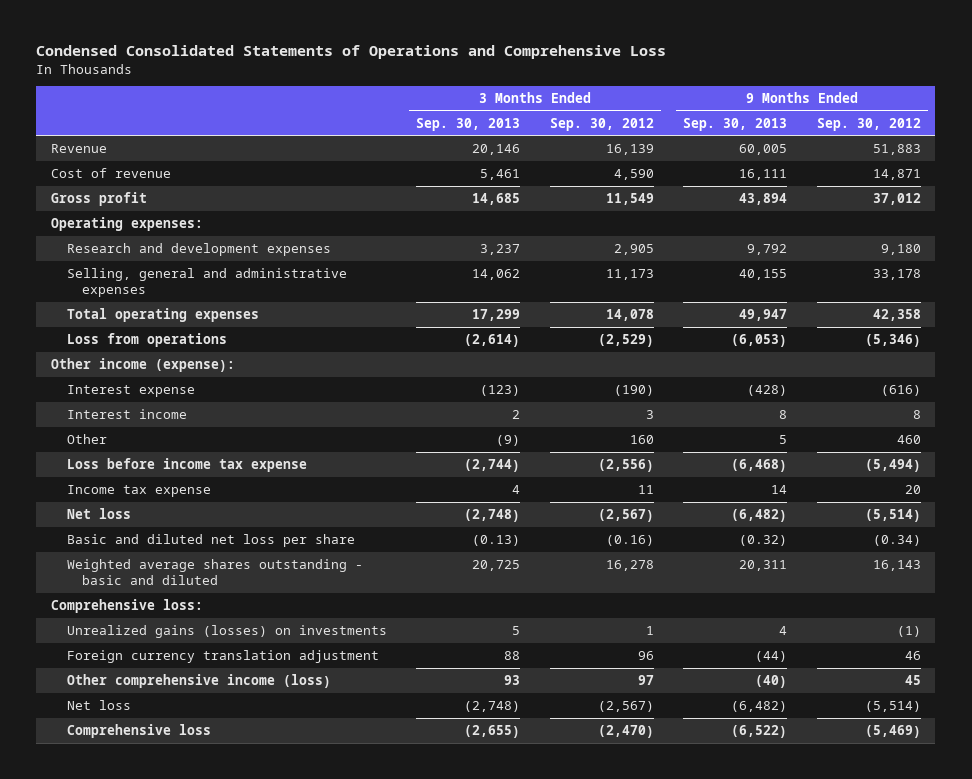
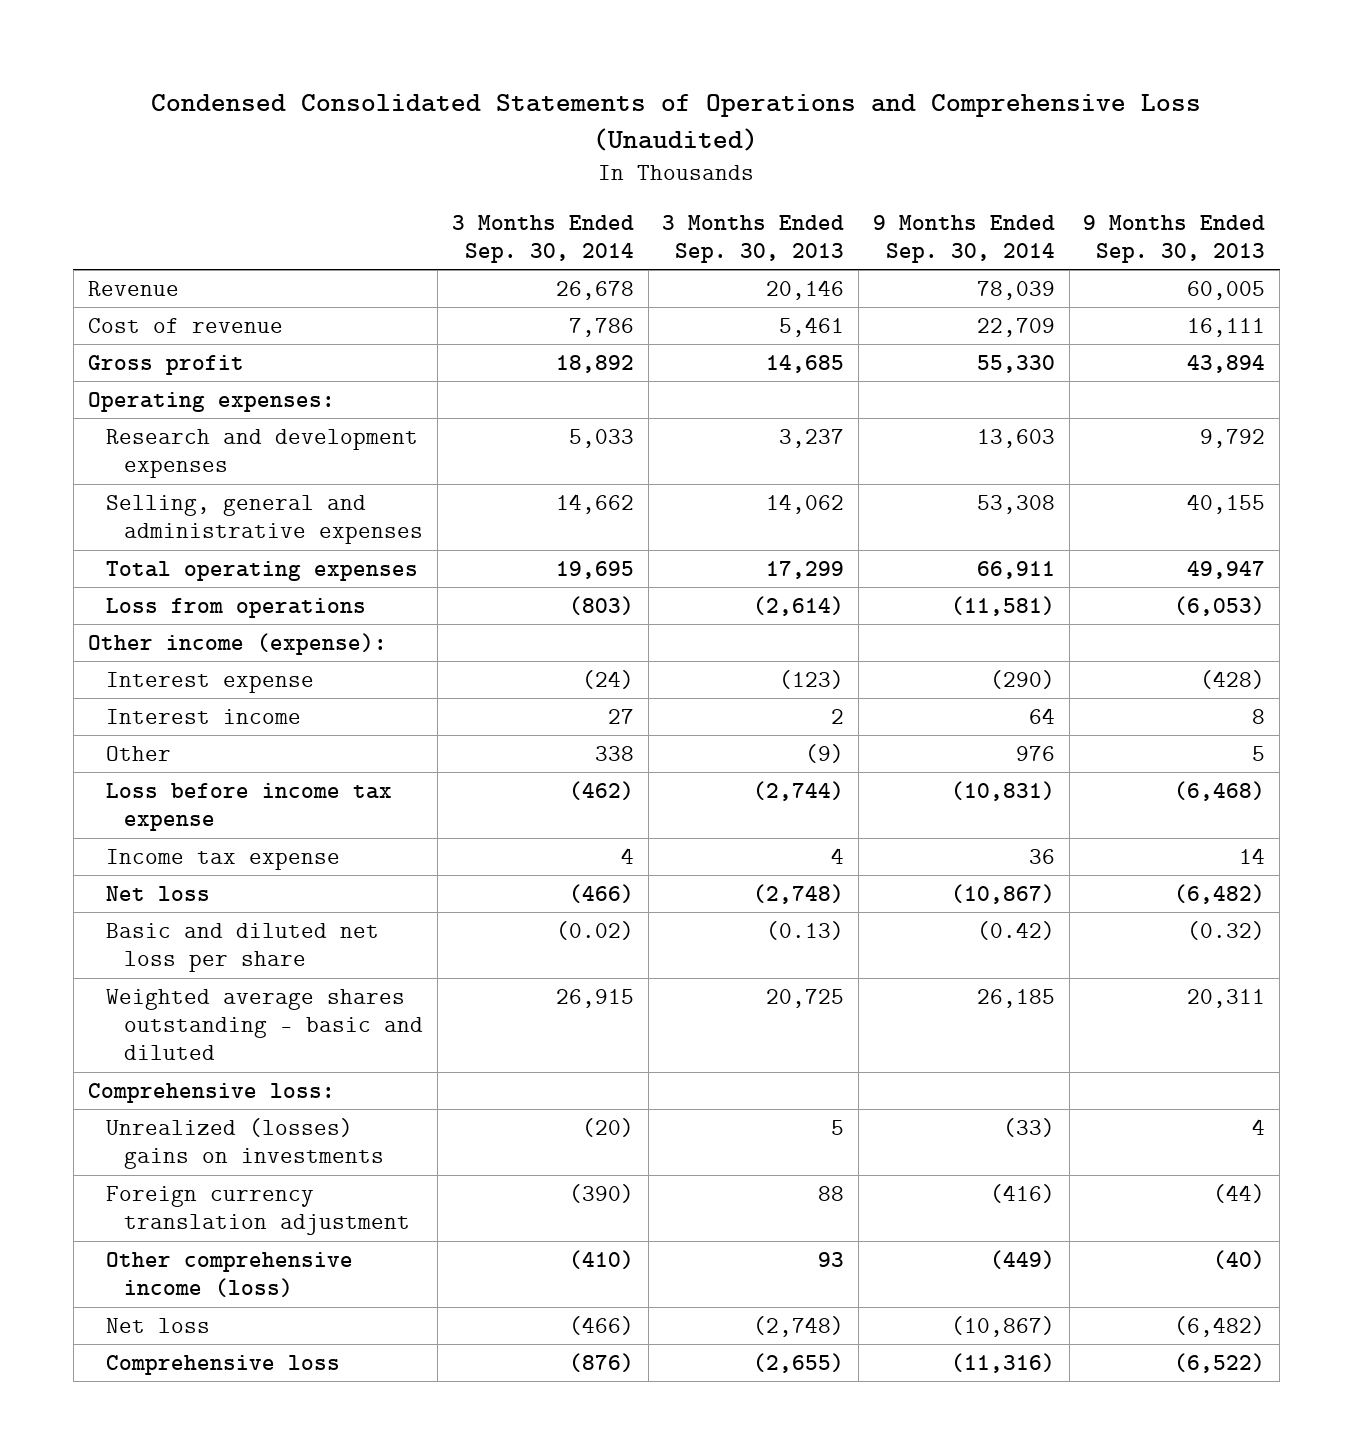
[36,45,667,60] Condensed Consolidated Statements of Operations and Comprehensive Loss -> [151,93,1202,151] Condensed Consolidated Statements of Operations and Comprehensive Loss (Unaudited)
[549,117,654,131] Sep. 30, 2012 -> none
[816,117,921,131] Sep. 30, 2012 -> none
none -> [451,214,634,263] 3 Months Ended Sep. 30, 2014
none -> [872,214,1055,263] 9 Months Ended Sep. 30, 2014
[66,624,387,638] Unrealized gains (losses) on investments -> [105,1118,385,1170] Unrealized (losses) gains on investments

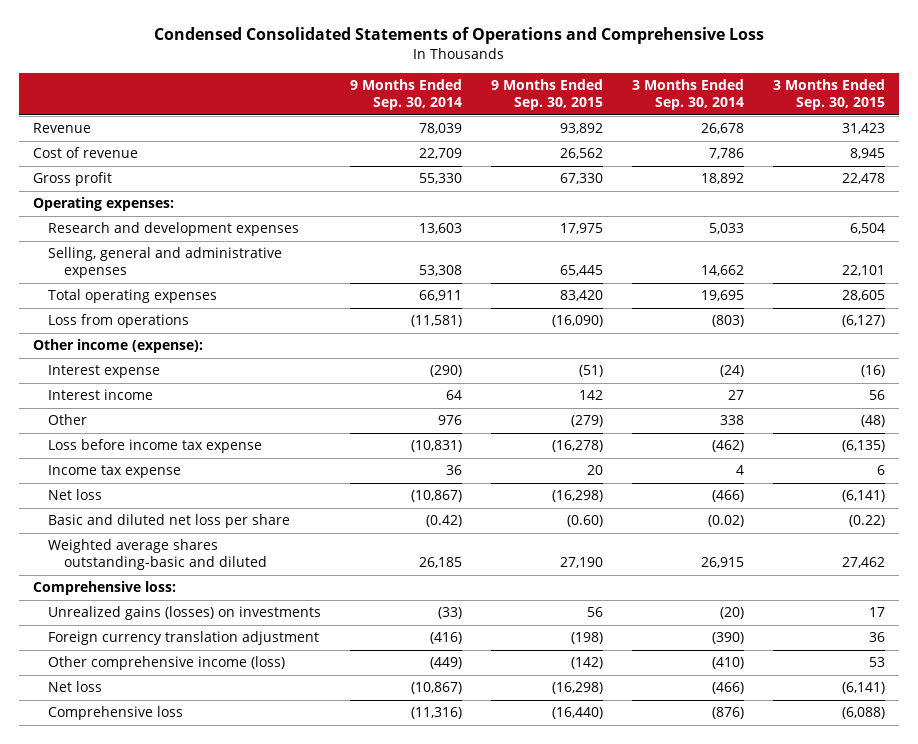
[151,93,1202,151] Condensed Consolidated Statements of Operations and Comprehensive Loss (Unaudited) -> [153,27,764,45] Condensed Consolidated Statements of Operations and Comprehensive Loss
[662,214,845,263] 3 Months Ended Sep. 30, 2013 -> none
[1083,214,1266,263] 9 Months Ended Sep. 30, 2013 -> none
none -> [490,79,603,110] 9 Months Ended Sep. 30, 2015
none -> [772,79,885,110] 3 Months Ended Sep. 30, 2015
[105,989,424,1061] Weighted average shares outstanding - basic and diluted -> [48,539,267,571] Weighted average shares outstanding-basic and diluted
[105,1118,385,1170] Unrealized (losses) gains on investments -> [48,606,322,621] Unrealized gains (losses) on investments

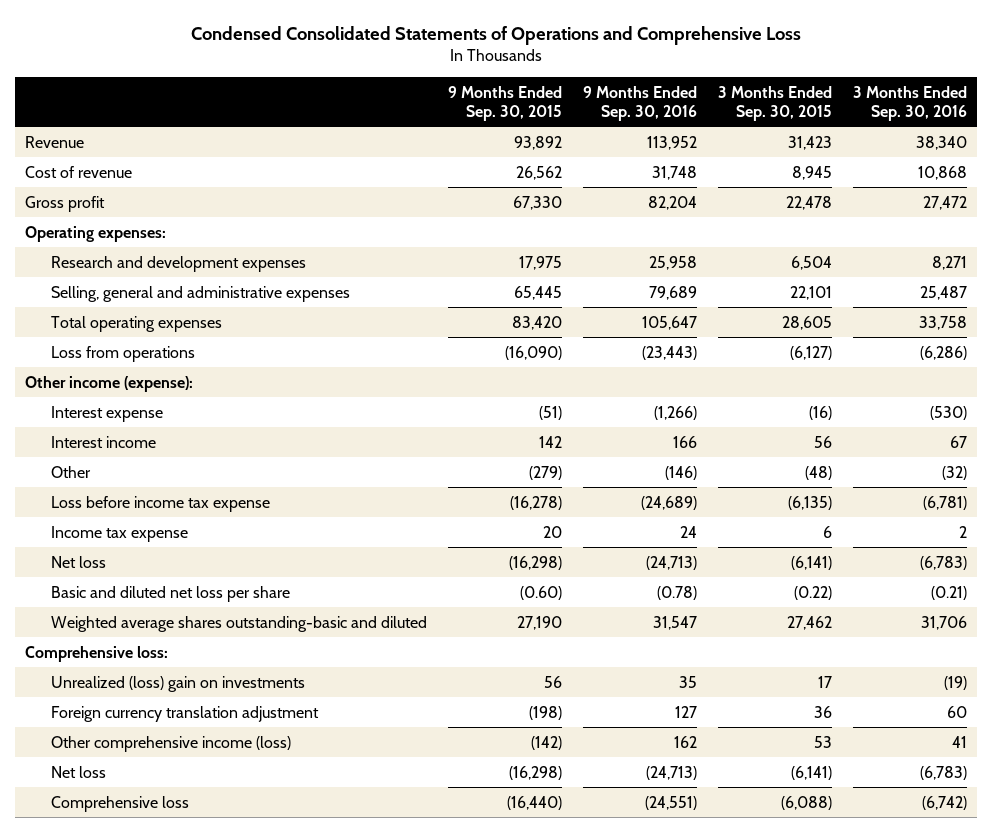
[350,79,463,110] 9 Months Ended Sep. 30, 2014 -> none
[631,79,744,110] 3 Months Ended Sep. 30, 2014 -> none
none -> [582,85,697,121] 9 Months Ended Sep. 30, 2016
none -> [852,85,967,121] 3 Months Ended Sep. 30, 2016
[48,606,322,621] Unrealized gains (losses) on investments -> [50,675,305,692] Unrealized (loss) gain on investments

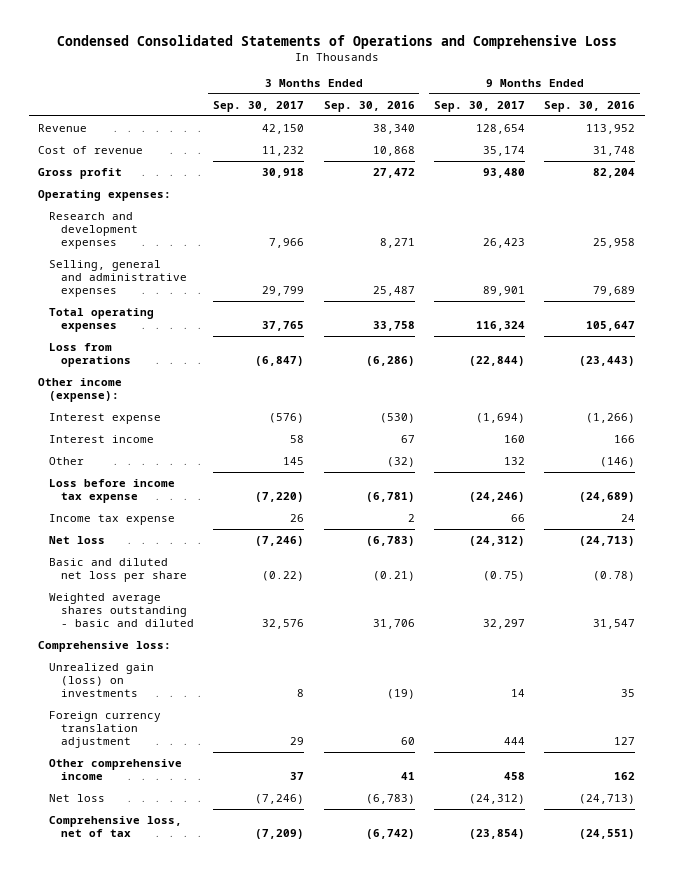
[447,85,562,121] 9 Months Ended Sep. 30, 2015 -> none
[717,85,832,121] 3 Months Ended Sep. 30, 2015 -> none
none -> [213,100,305,112] Sep. 30, 2017
none -> [433,100,525,112] Sep. 30, 2017
[50,615,427,632] Weighted average shares outstanding-basic and diluted -> [49,592,194,628] Weighted average shares outstanding - basic and diluted
[50,675,305,692] Unrealized (loss) gain on investments -> [49,662,155,698] Unrealized gain (loss) on investments
[50,735,291,752] Other comprehensive income (loss) -> [49,758,183,780] Other comprehensive income
[50,795,189,812] Comprehensive loss -> [49,815,183,837] Comprehensive loss, net of tax

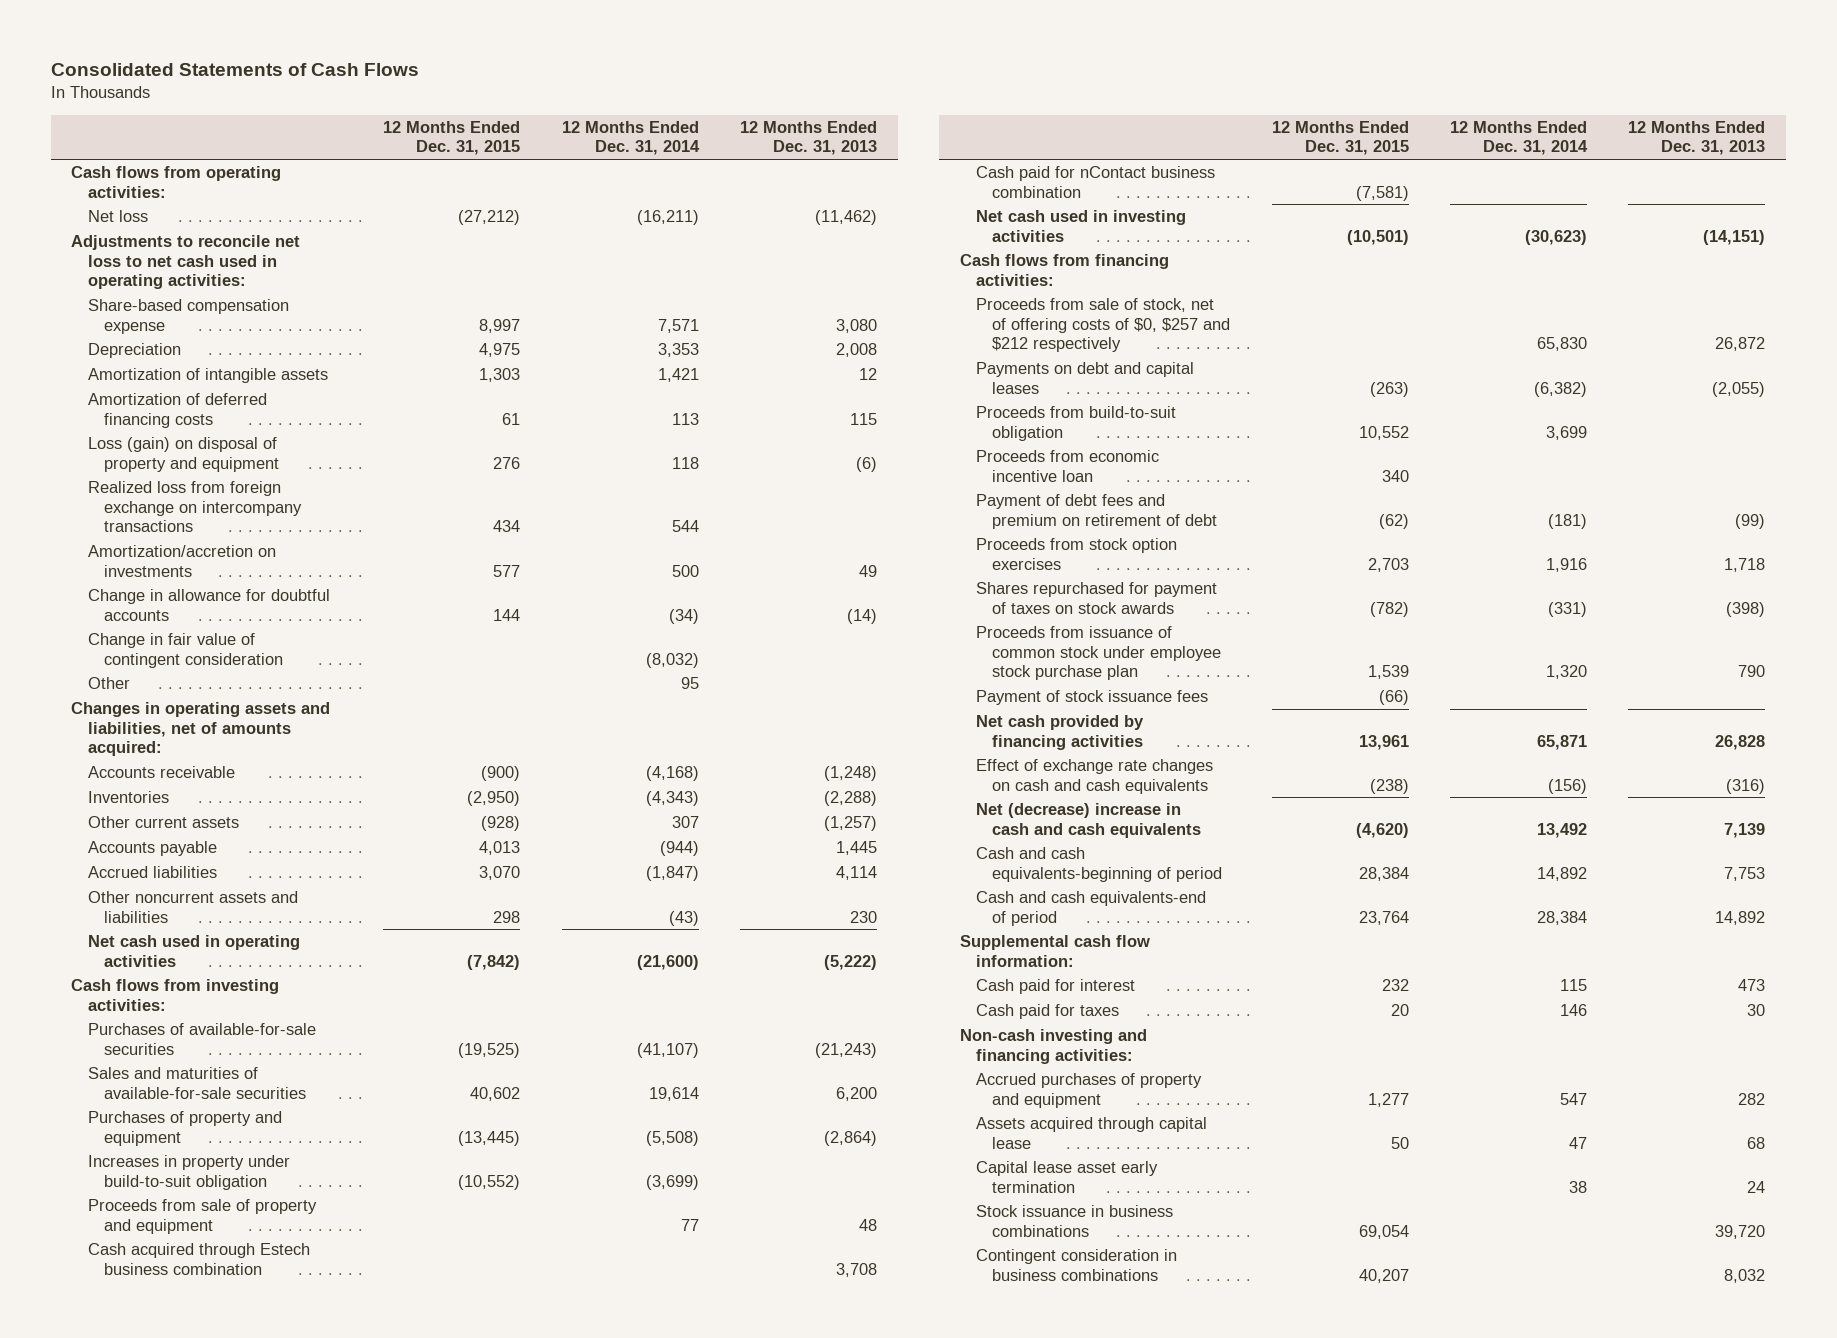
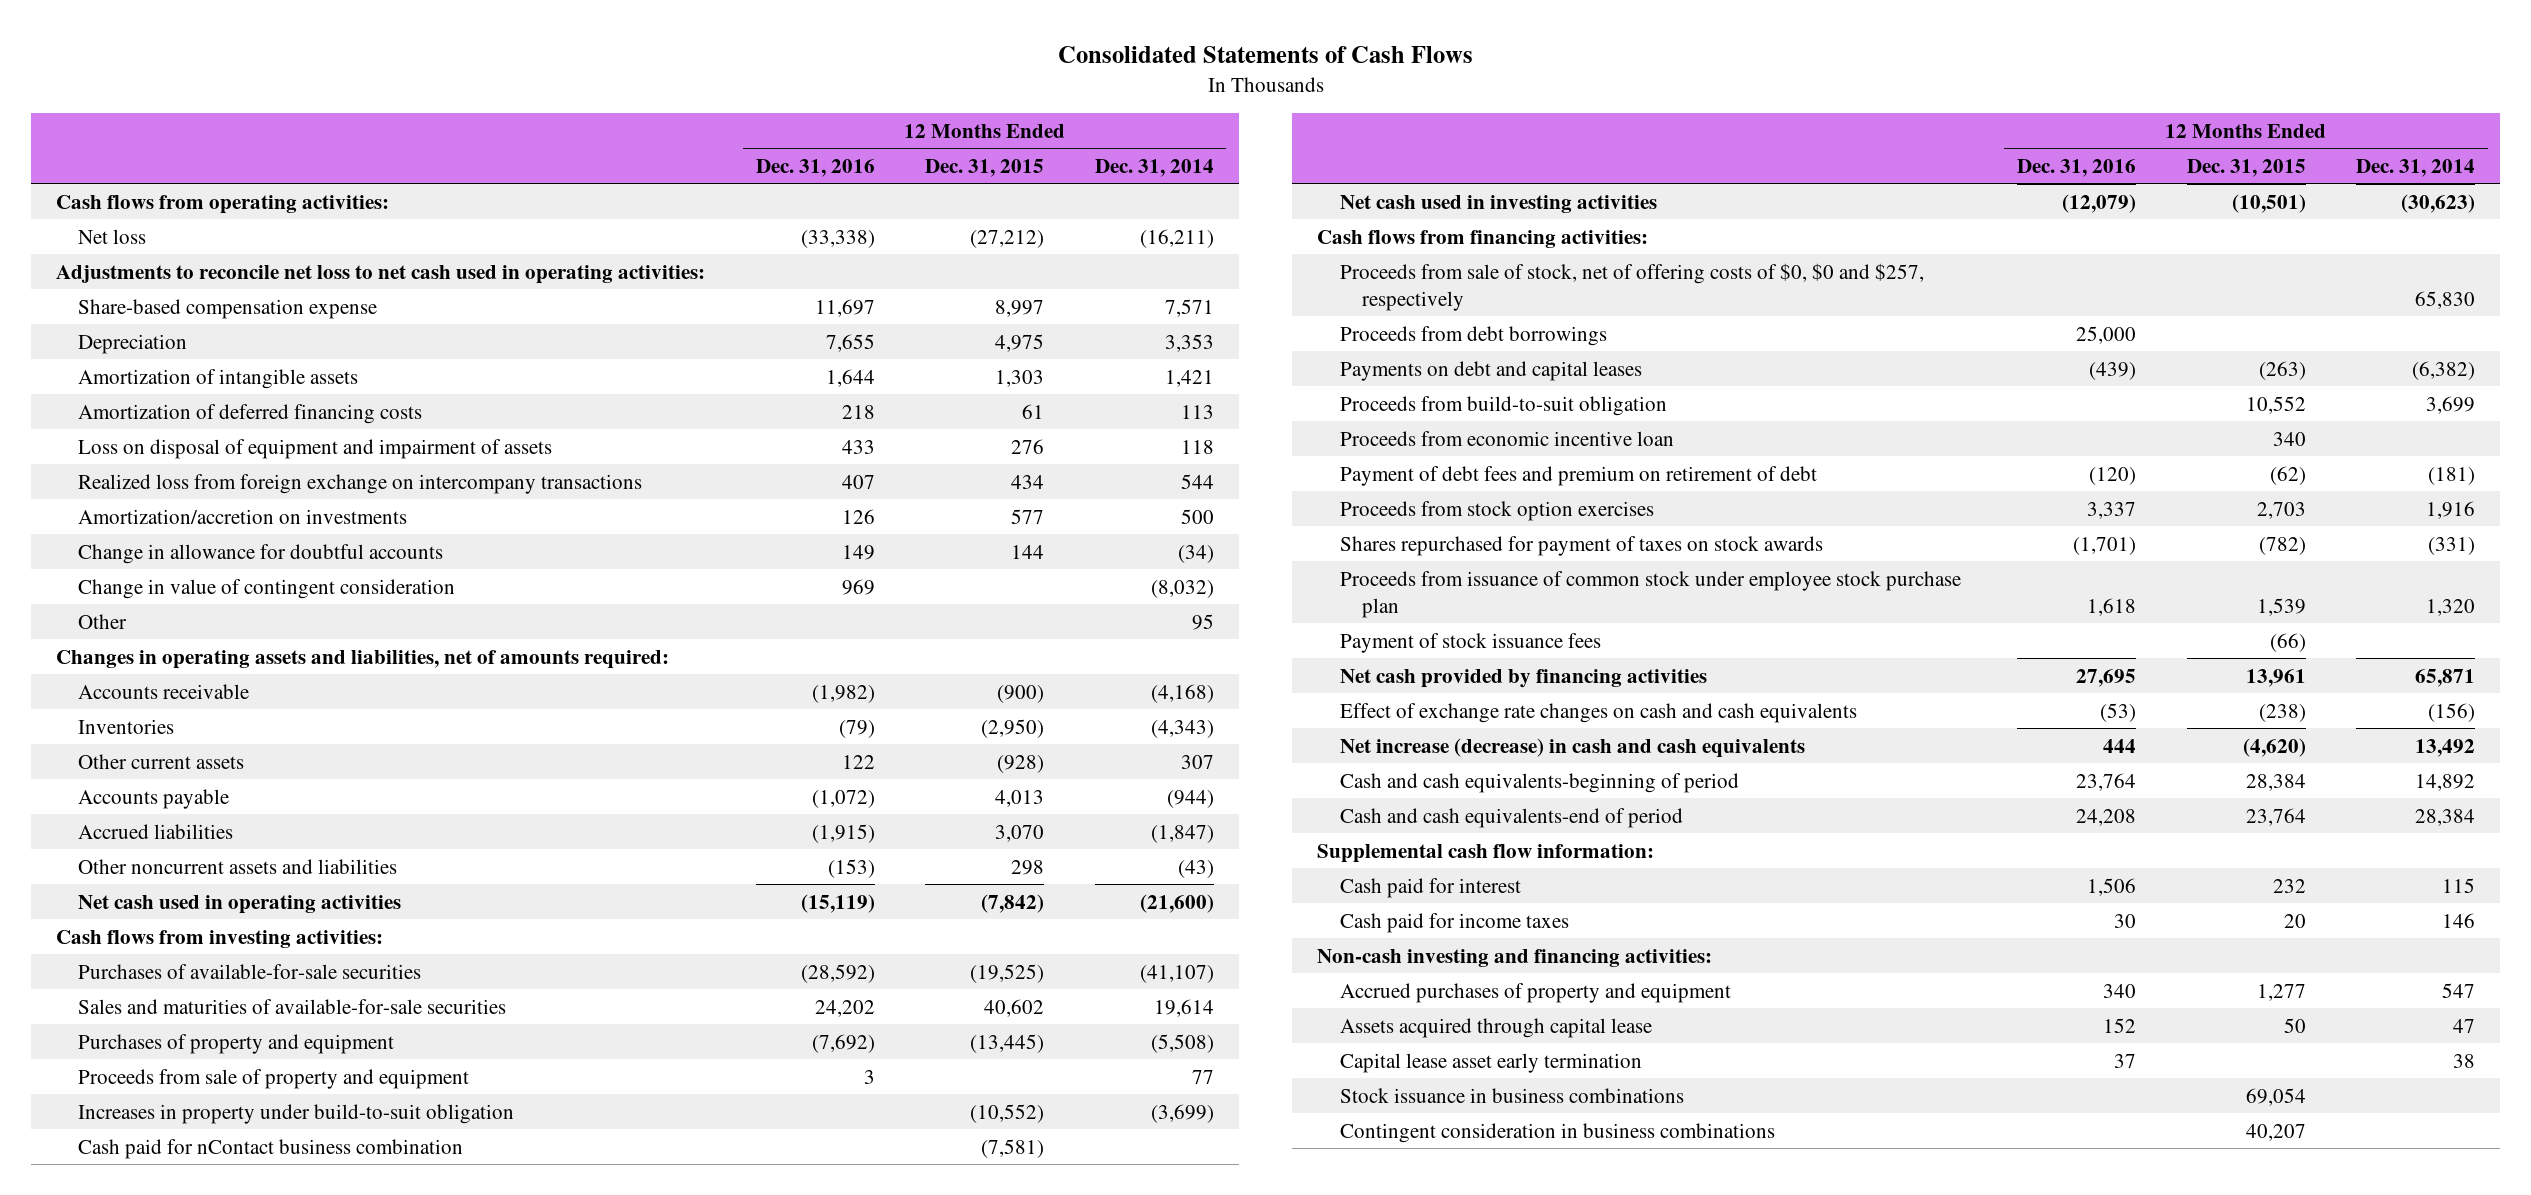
[740,120,878,156] 12 Months Ended Dec. 31, 2013 -> none
none -> [755,158,875,177] Dec. 31, 2016
[87,437,279,472] Loss (gain) on disposal of property and equipment -> [78,438,553,459] Loss on disposal of equipment and impairment of assets
[87,633,283,668] Change in fair value of contingent consideration -> [78,578,456,599] Change in value of contingent consideration
[71,702,331,756] Changes in operating assets and liabilities, net of amounts acquired: -> [55,649,669,669] Changes in operating assets and liabilities, net of amounts required:
[87,1243,310,1275] Cash acquired through Estech business combination -> none
[87,1155,290,1190] Increases in property under build-to-suit obligation -> [78,1103,515,1124] Increases in property under build-to-suit obligation
[975,298,1231,352] Proceeds from sale of stock, net of offering costs of $0, $257 and $212 respectively -> [1339,262,1924,311] Proceeds from sale of stock, net of offering costs of $0, $0 and $257, respectively
none -> [1339,325,1607,346] Proceeds from debt borrowings
[975,803,1202,838] Net (decrease) increase in cash and cash equivalents -> [1339,737,1805,758] Net increase (decrease) in cash and cash equivalents
[975,1004,1119,1020] Cash paid for taxes -> [1339,912,1569,933] Cash paid for income taxes

